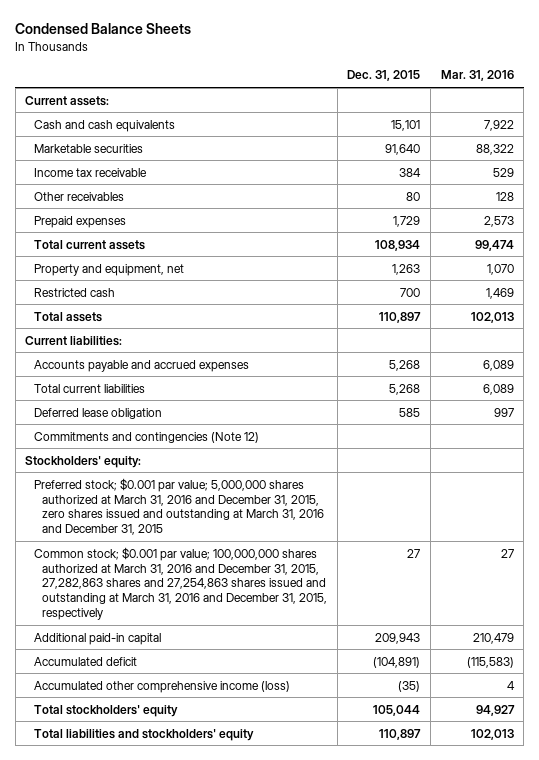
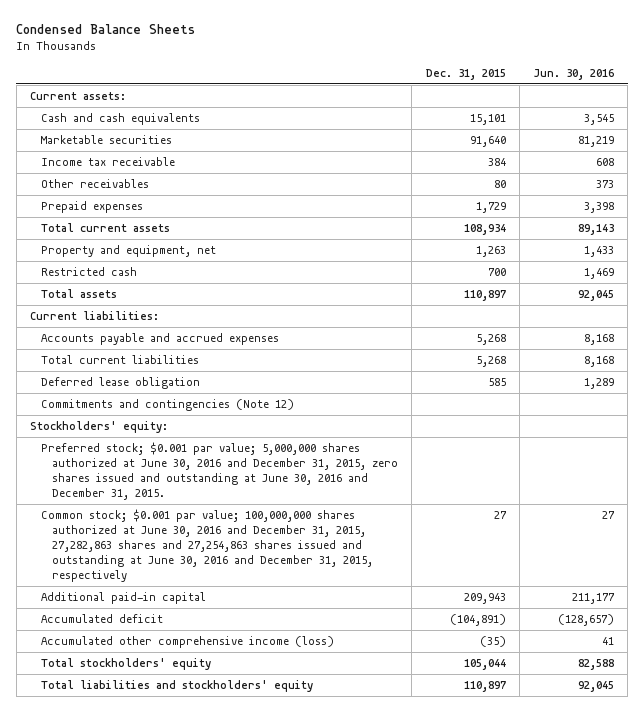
[440,70,514,82] Mar. 31, 2016 -> none
none -> [532,68,614,80] Jun. 30, 2016
[33,477,325,536] Preferred stock; $0.001 par value; 5,000,000 shares authorized at March 31, 2016 and December 31, 2015, zero shares issued and outstanding at March 31, 2016 and December 31, 2015 -> [41,441,399,501] Preferred stock; $0.001 par value; 5,000,000 shares authorized at June 30, 2016 and December 31, 2015, zero shares issued and outstanding at June 30, 2016 and December 31, 2015.
[33,546,328,621] Common stock; $0.001 par value; 100,000,000 shares authorized at March 31, 2016 and December 31, 2015, 27,282,863 shares and 27,254,863 shares issued and outstanding at March 31, 2016 and December 31, 2015, respectively -> [41,508,374,583] Common stock; $0.001 par value; 100,000,000 shares authorized at June 30, 2016 and December 31, 2015, 27,282,863 shares and 27,254,863 shares issued and outstanding at June 30, 2016 and December 31, 2015, respectively

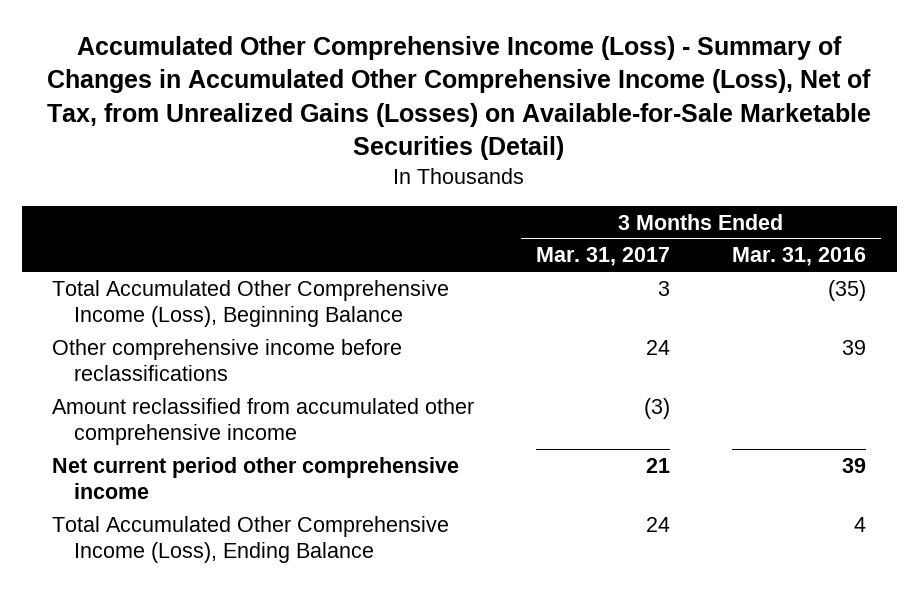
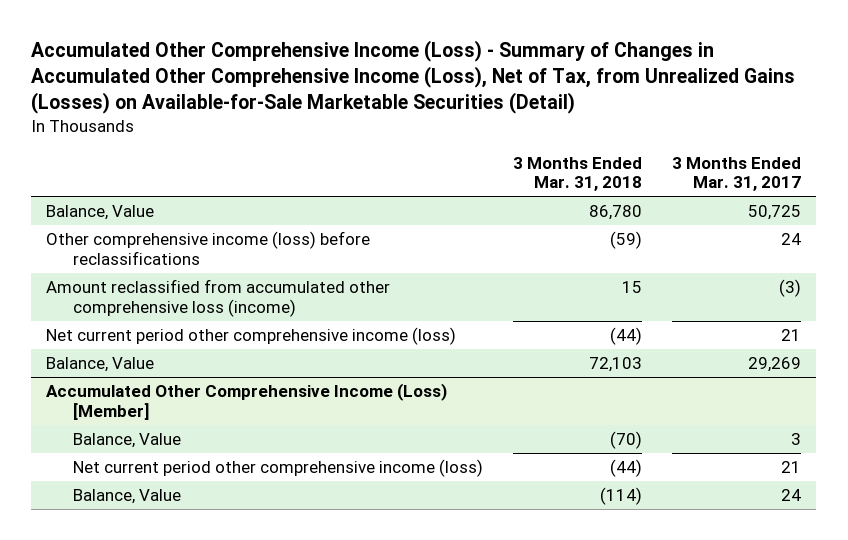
[731,247,866,267] Mar. 31, 2016 -> none
none -> [513,156,643,192] 3 Months Ended Mar. 31, 2018
[52,279,450,327] Total Accumulated Other Comprehensive Income (Loss), Beginning Balance -> none
[52,515,450,563] Total Accumulated Other Comprehensive Income (Loss), Ending Balance -> none
none -> [46,204,155,220] Balance, Value
[52,338,403,381] Other comprehensive income before reclassifications -> [46,230,371,265] Other comprehensive income (loss) before reclassifications
[52,397,475,445] Amount reclassified from accumulated other comprehensive income -> [46,278,391,317] Amount reclassified from accumulated other comprehensive loss (income)
[52,456,460,499] Net current period other comprehensive income -> [46,326,457,345] Net current period other comprehensive income (loss)
none -> [46,356,155,372] Balance, Value
none -> [46,382,448,420] Accumulated Other Comprehensive Income (Loss) [Member]
none -> [72,432,181,448] Balance, Value
none -> [72,458,483,477] Net current period other comprehensive income (loss)
none -> [72,488,181,504] Balance, Value

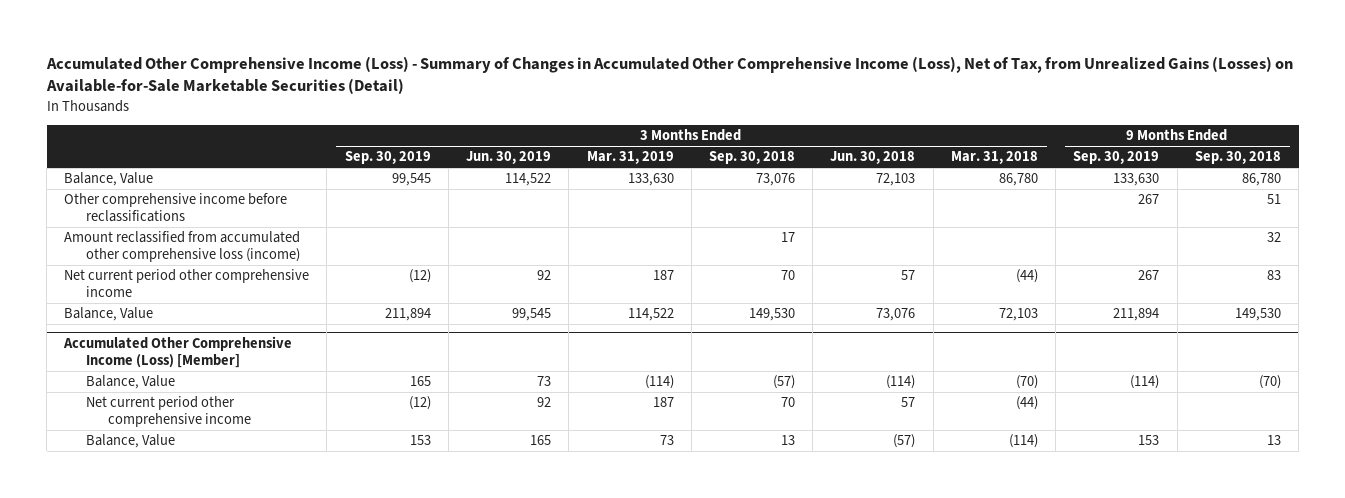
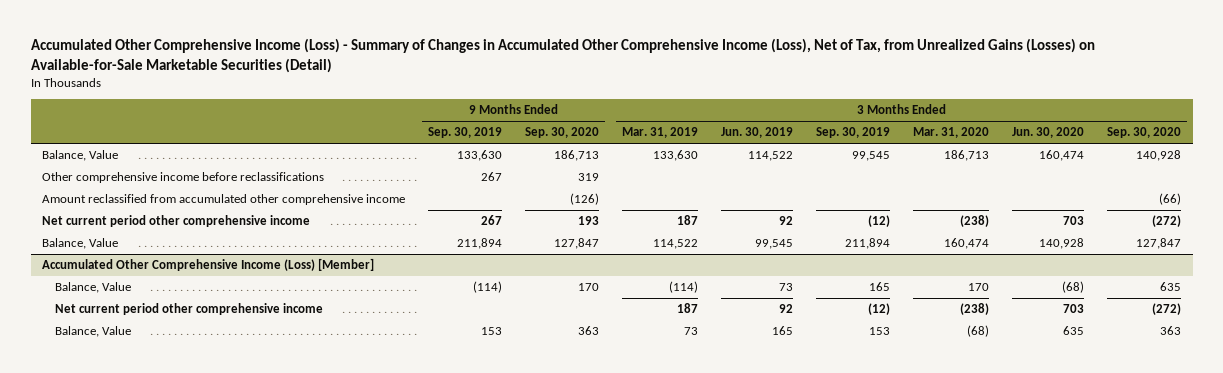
[709,151,796,165] Sep. 30, 2018 -> none
[830,151,916,165] Jun. 30, 2018 -> none
[950,151,1038,165] Mar. 31, 2018 -> none
[1194,151,1281,165] Sep. 30, 2018 -> none
none -> [525,127,600,139] Sep. 30, 2020
none -> [913,127,990,139] Mar. 31, 2020
none -> [1012,127,1085,139] Jun. 30, 2020
none -> [1107,127,1182,139] Sep. 30, 2020
[64,231,301,263] Amount reclassified from accumulated other comprehensive loss (income) -> [42,194,406,206] Amount reclassified from accumulated other comprehensive income

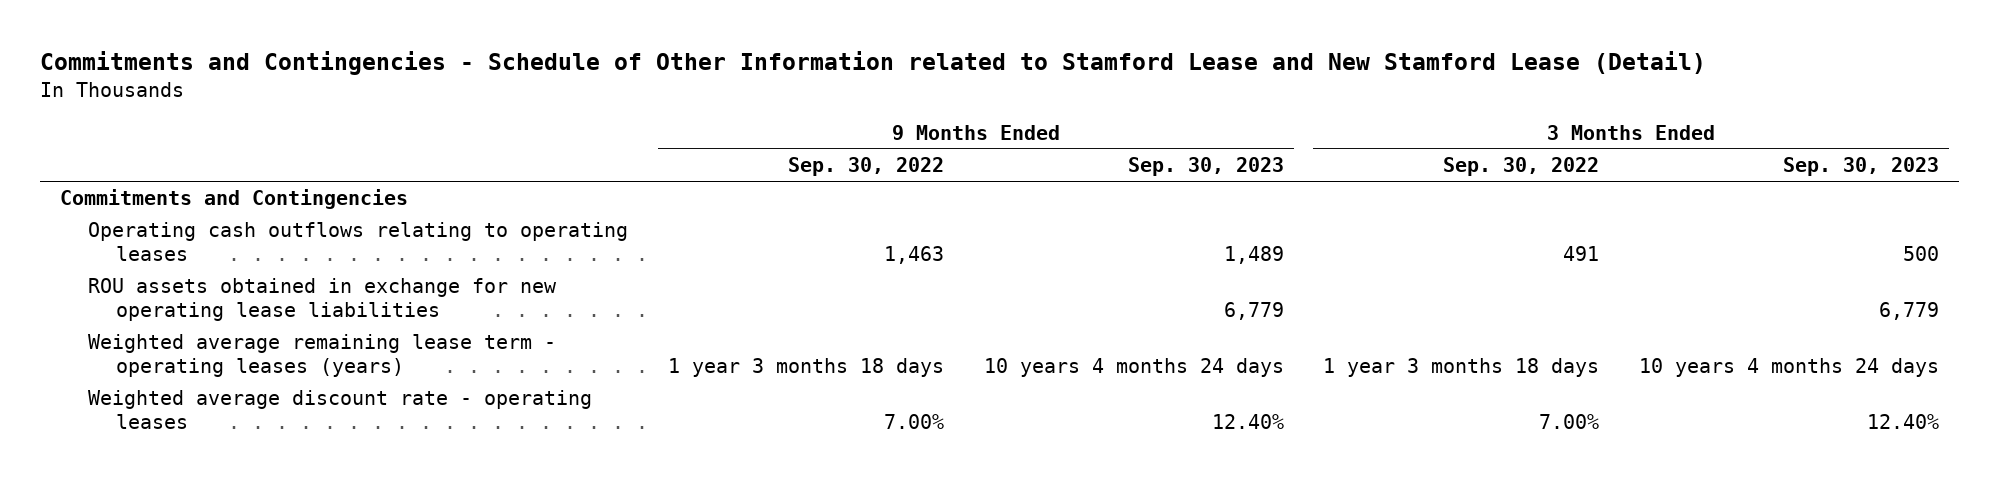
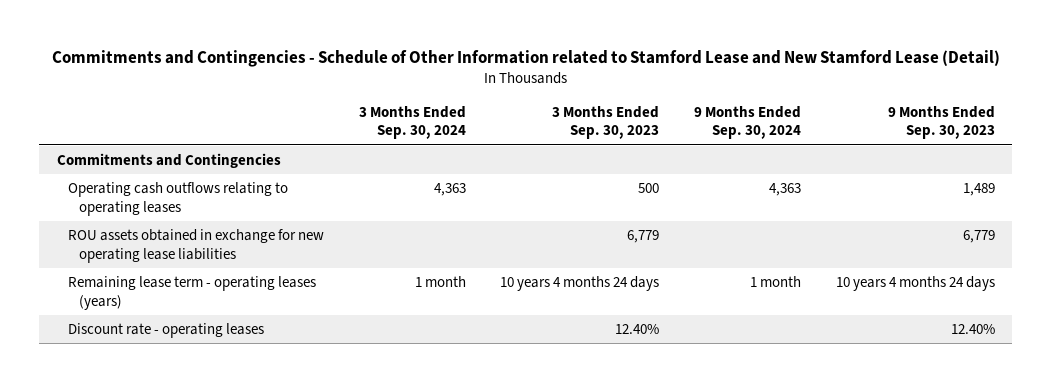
[787,157,944,177] Sep. 30, 2022 -> none
[1443,157,1600,177] Sep. 30, 2022 -> none
none -> [358,105,466,140] 3 Months Ended Sep. 30, 2024
none -> [694,105,802,140] 9 Months Ended Sep. 30, 2024
[87,334,556,377] Weighted average remaining lease term - operating leases (years) -> [67,276,316,310] Remaining lease term - operating leases (years)
[87,390,592,429] Weighted average discount rate - operating leases -> [67,323,264,339] Discount rate - operating leases

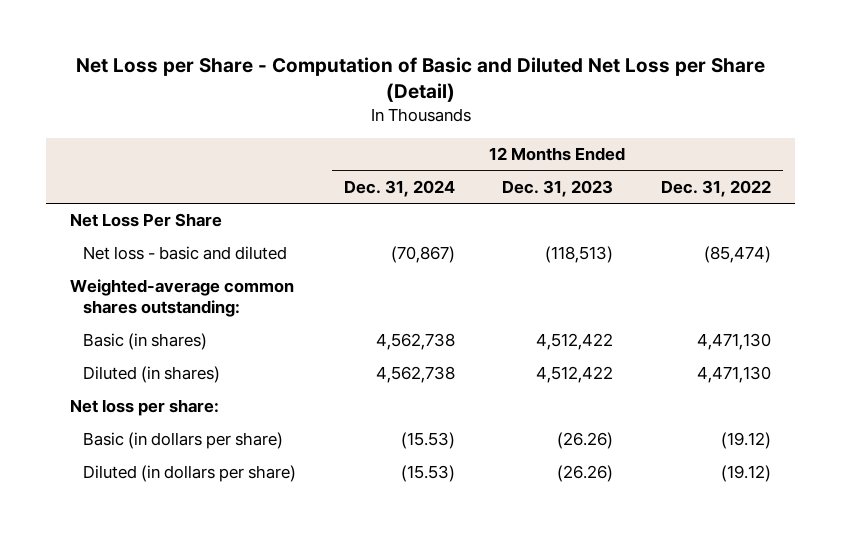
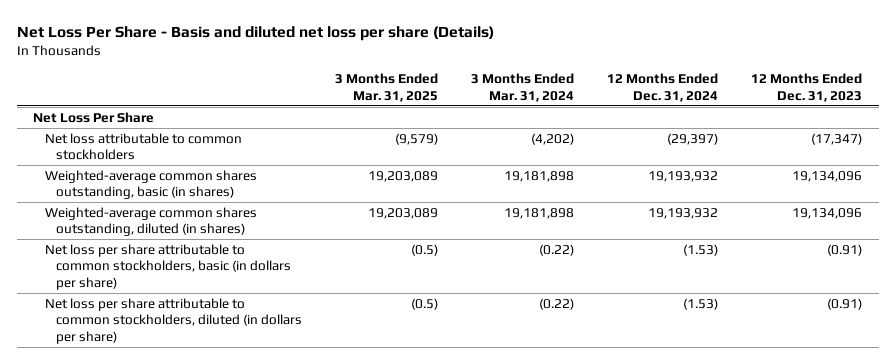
[75,57,765,103] Net Loss per Share - Computation of Basic and Diluted Net Loss per Share (Detail) -> [16,26,494,42] Net Loss Per Share - Basis and diluted net loss per share (Details)
[661,179,772,197] Dec. 31, 2022 -> none
none -> [334,73,438,102] 3 Months Ended Mar. 31, 2025
none -> [471,73,575,102] 3 Months Ended Mar. 31, 2024
[82,246,287,261] Net loss - basic and diluted -> none
[70,279,295,318] Weighted-average common shares outstanding: -> none
[70,399,220,417] Net loss per share: -> none
none -> [44,132,242,161] Net loss attributable to common stockholders
[82,333,207,351] Basic (in shares) -> [44,169,257,200] Weighted-average common shares outstanding, basic (in shares)
[375,333,455,351] 4,562,738 -> [648,170,719,182] 19,193,932
[536,333,614,351] 4,512,422 -> [792,170,863,182] 19,134,096
[82,366,220,384] Diluted (in shares) -> [44,206,257,237] Weighted-average common shares outstanding, diluted (in shares)
[375,366,455,384] 4,562,738 -> [648,207,719,219] 19,193,932
[536,366,614,384] 4,512,422 -> [792,207,863,219] 19,134,096
[82,432,283,450] Basic (in dollars per share) -> [44,243,291,290] Net loss per share attributable to common stockholders, basic (in dollars per share)
[400,432,455,450] (15.53) -> [683,243,719,256] (1.53)
[557,432,614,450] (26.26) -> [827,243,863,256] (0.91)
[82,465,296,483] Diluted (in dollars per share) -> [44,297,302,344] Net loss per share attributable to common stockholders, diluted (in dollars per share)
[400,465,455,483] (15.53) -> [683,297,719,310] (1.53)
[557,465,614,483] (26.26) -> [827,297,863,310] (0.91)

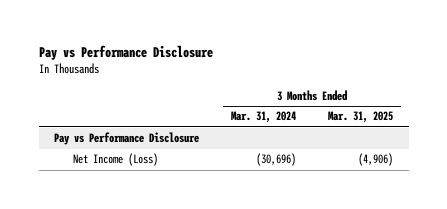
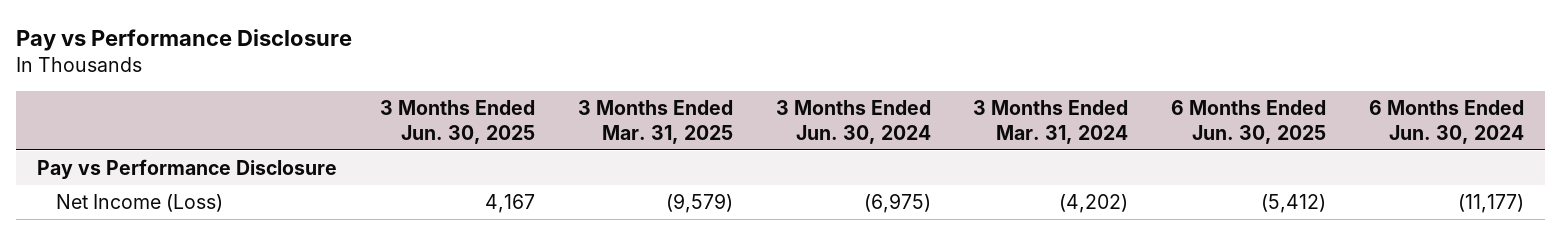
none -> [380,99,536,144] 3 Months Ended Jun. 30, 2025
none -> [775,99,931,144] 3 Months Ended Jun. 30, 2024
none -> [1171,99,1327,144] 6 Months Ended Jun. 30, 2025
none -> [1368,99,1524,144] 6 Months Ended Jun. 30, 2024
[256,153,297,167] (30,696) -> [1059,193,1129,213] (4,202)
[357,153,393,167] (4,906) -> [665,192,733,213] (9,579)

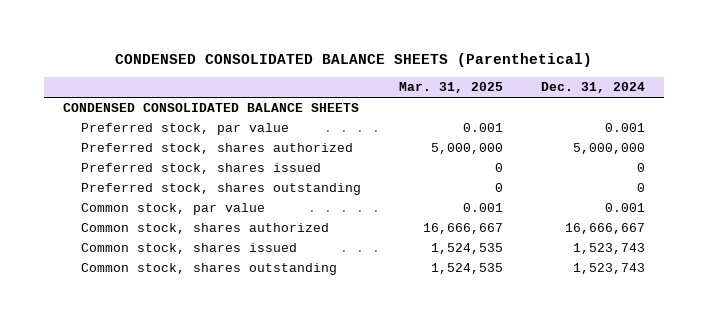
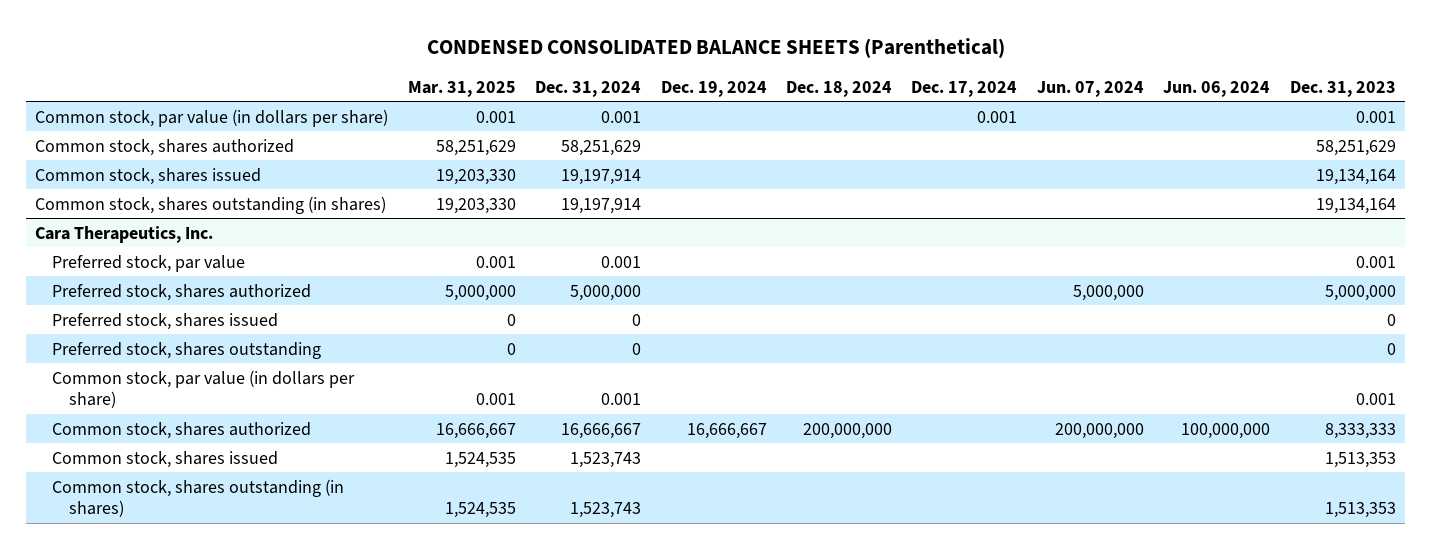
none -> [660,80,767,97] Dec. 19, 2024
none -> [786,80,893,97] Dec. 18, 2024
none -> [911,80,1018,97] Dec. 17, 2024
none -> [1036,80,1144,97] Jun. 07, 2024
none -> [1163,80,1271,97] Jun. 06, 2024
none -> [1289,80,1396,97] Dec. 31, 2023
[63,103,360,113] CONDENSED CONSOLIDATED BALANCE SHEETS -> none
none -> [35,108,389,127] Common stock, par value (in dollars per share)
none -> [35,138,295,156] Common stock, shares authorized
none -> [35,167,262,185] Common stock, shares issued
none -> [35,195,387,214] Common stock, shares outstanding (in shares)
none -> [35,225,214,243] Cara Therapeutics, Inc.
[81,203,266,216] Common stock, par value -> [52,369,356,409] Common stock, par value (in dollars per share)
[81,263,338,276] Common stock, shares outstanding -> [52,478,345,518] Common stock, shares outstanding (in shares)

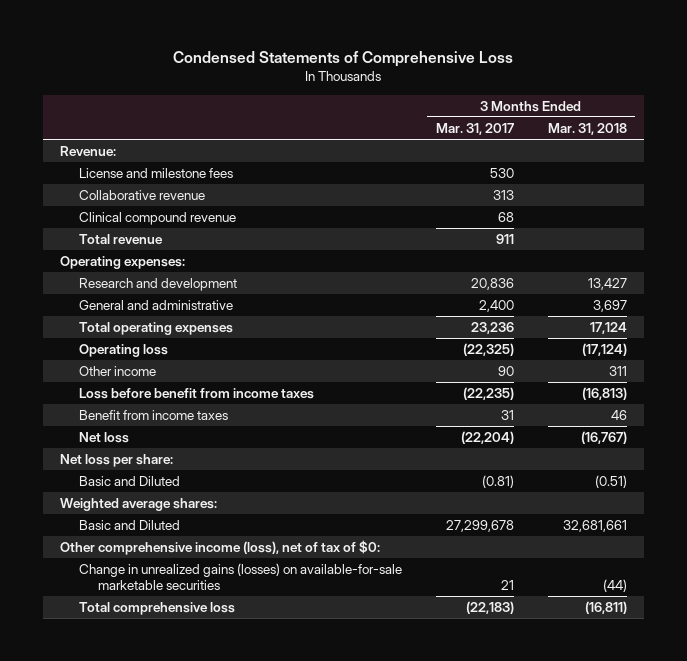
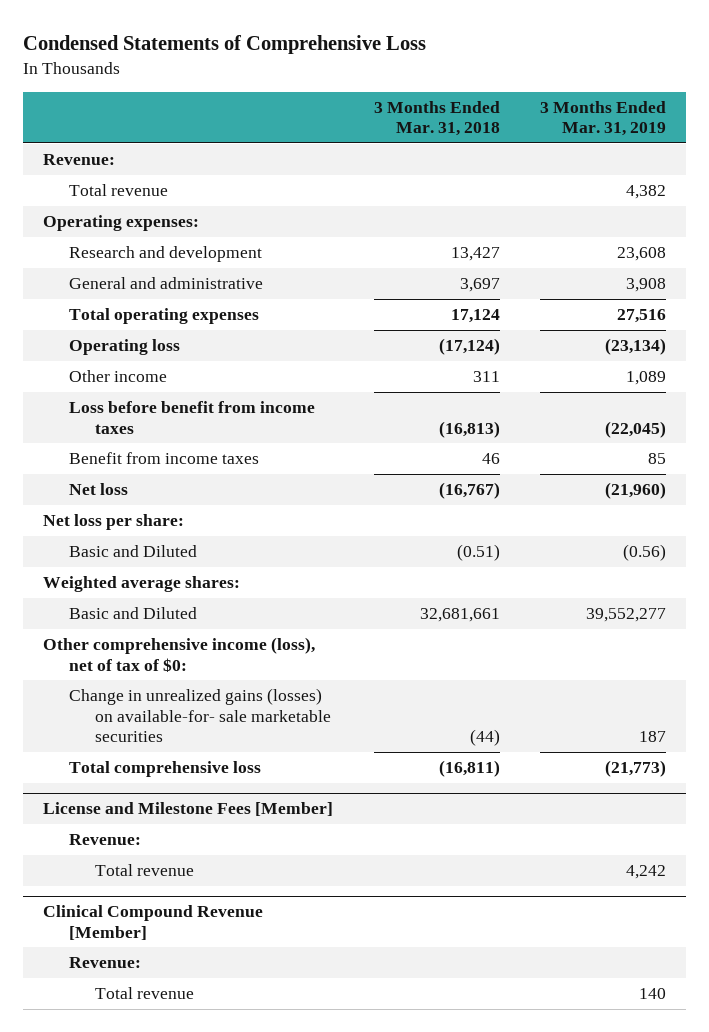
[435,122,514,135] Mar. 31, 2017 -> none
none -> [540,100,667,137] 3 Months Ended Mar. 31, 2019
[78,167,233,178] License and milestone fees -> none
[78,189,205,200] Collaborative revenue -> none
[78,211,236,225] Clinical compound revenue -> none
[78,562,402,590] Change in unrealized gains (losses) on available-for-sale marketable securities -> [69,688,332,743] Change in unrealized gains (losses) on available-for- sale marketable securities
none -> [43,802,334,817] License and Milestone Fees [Member]
none -> [69,834,142,846] Revenue:
none -> [95,864,195,877] Total revenue
none -> [43,905,264,940] Clinical Compound Revenue [Member]
none -> [69,957,142,969] Revenue:
none -> [95,987,195,1000] Total revenue

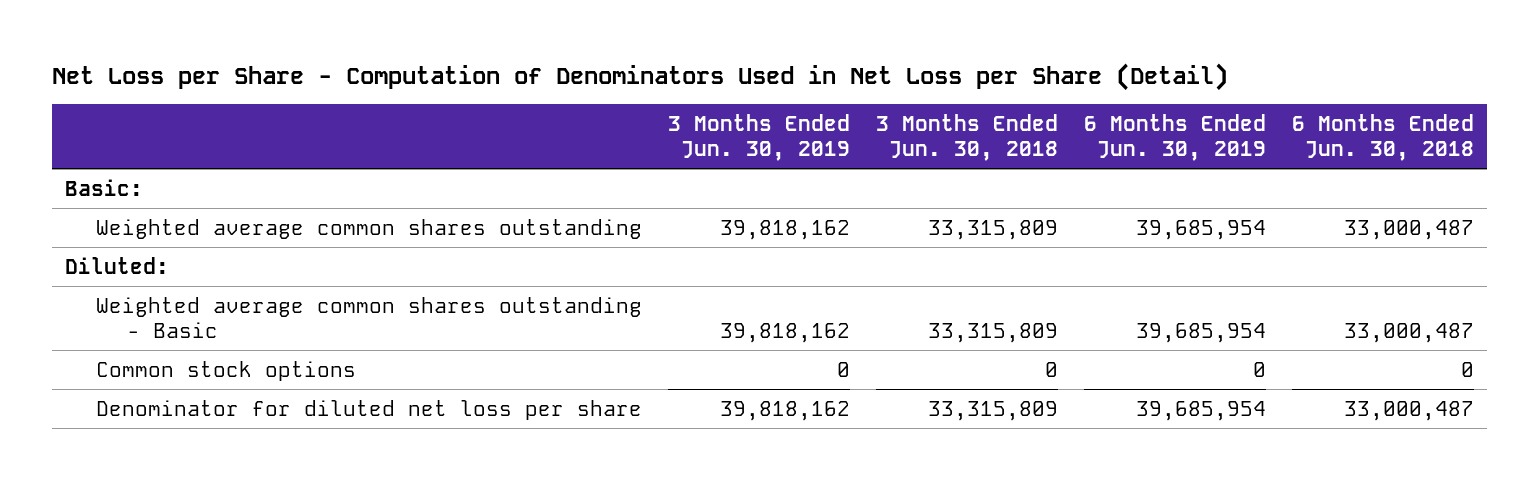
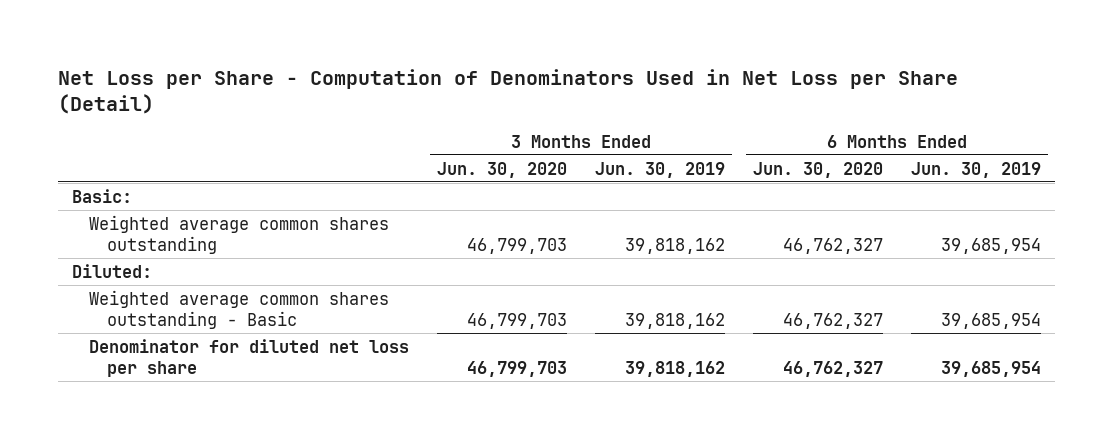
[875,113,1058,161] 3 Months Ended Jun. 30, 2018 -> none
[1291,113,1474,161] 6 Months Ended Jun. 30, 2018 -> none
none -> [437,161,568,178] Jun. 30, 2020
none -> [753,161,884,178] Jun. 30, 2020
[95,360,356,381] Common stock options -> none

